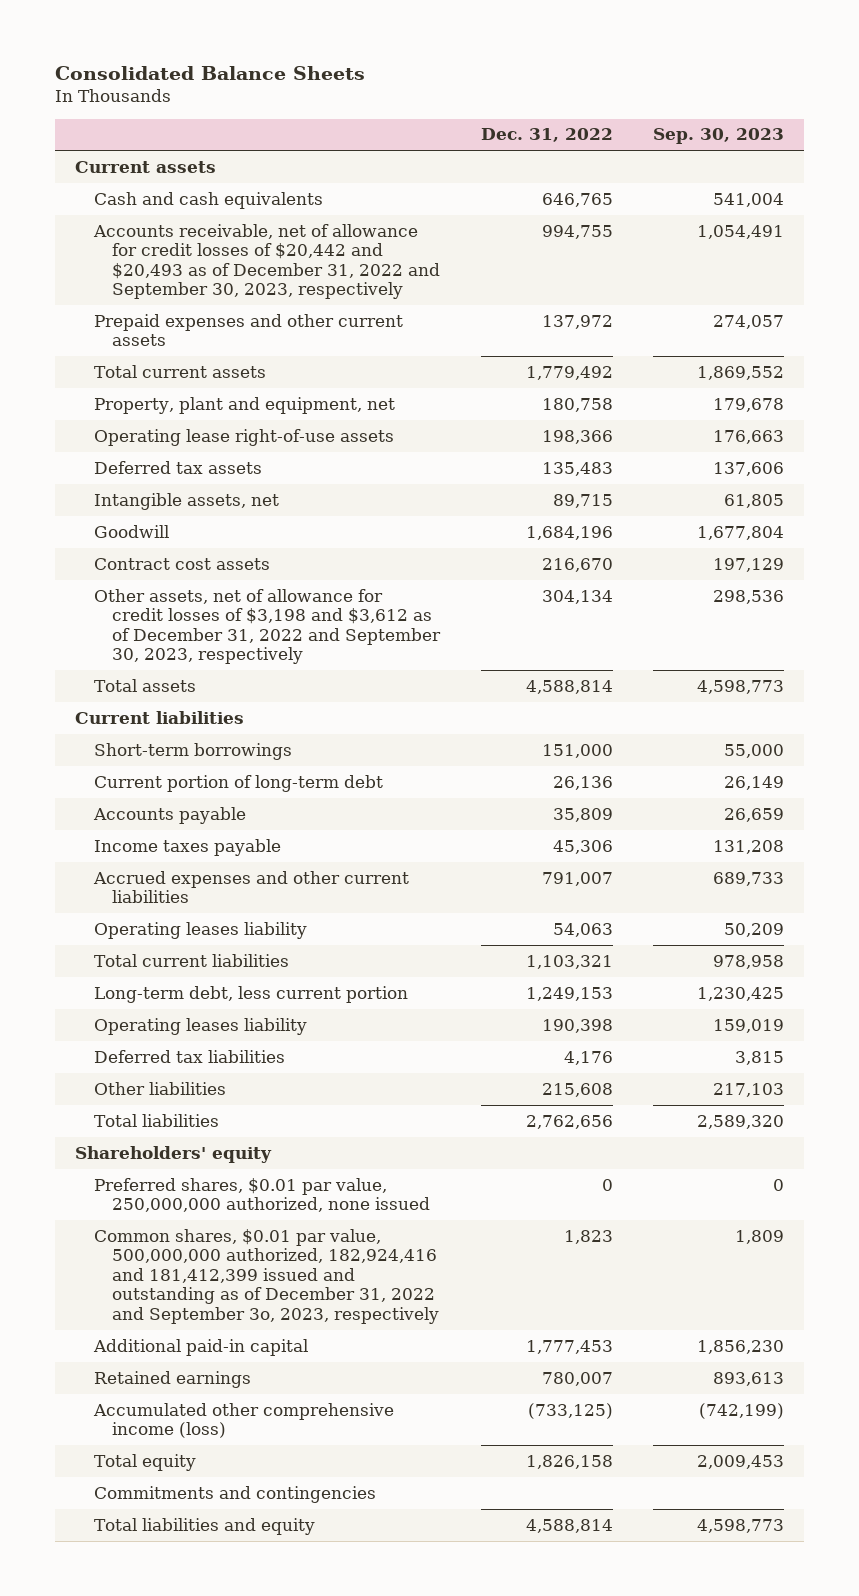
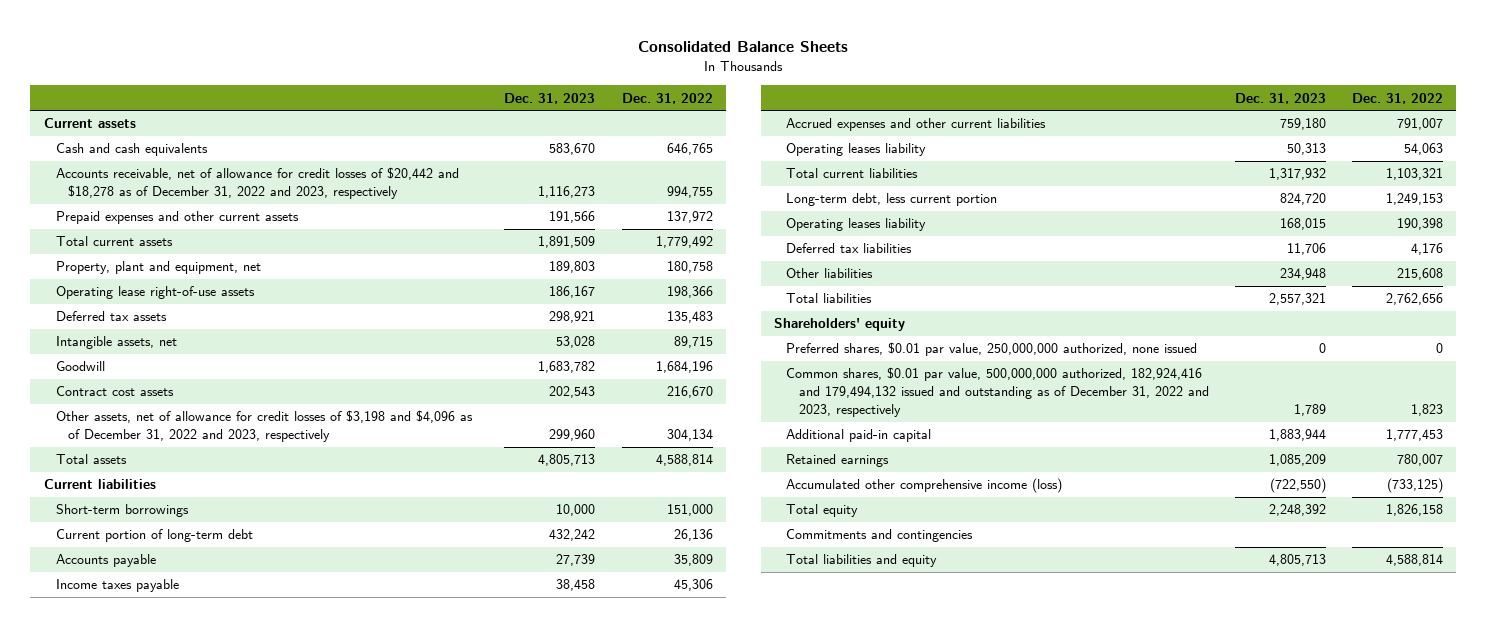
[653,128,785,145] Sep. 30, 2023 -> none
none -> [504,92,596,104] Dec. 31, 2023
[92,223,441,300] Accounts receivable, net of allowance for credit losses of $20,442 and $20,493 as of December 31, 2022 and September 30, 2023, respectively -> [55,167,459,200] Accounts receivable, net of allowance for credit losses of $20,442 and $18,278 as of December 31, 2022 and 2023, respectively
[93,588,442,665] Other assets, net of allowance for credit losses of $3,198 and $3,612 as of December 31, 2022 and September 30, 2023, respectively -> [55,410,473,443] Other assets, net of allowance for credit losses of $3,198 and $4,096 as of December 31, 2022 and 2023, respectively
[93,1228,440,1324] Common shares, $0.01 par value, 500,000,000 authorized, 182,924,416 and 181,412,399 issued and outstanding as of December 31, 2022 and September 3o, 2023, respectively -> [786,367,1209,418] Common shares, $0.01 par value, 500,000,000 authorized, 182,924,416 and 179,494,132 issued and outstanding as of December 31, 2022 and 2023, respectively

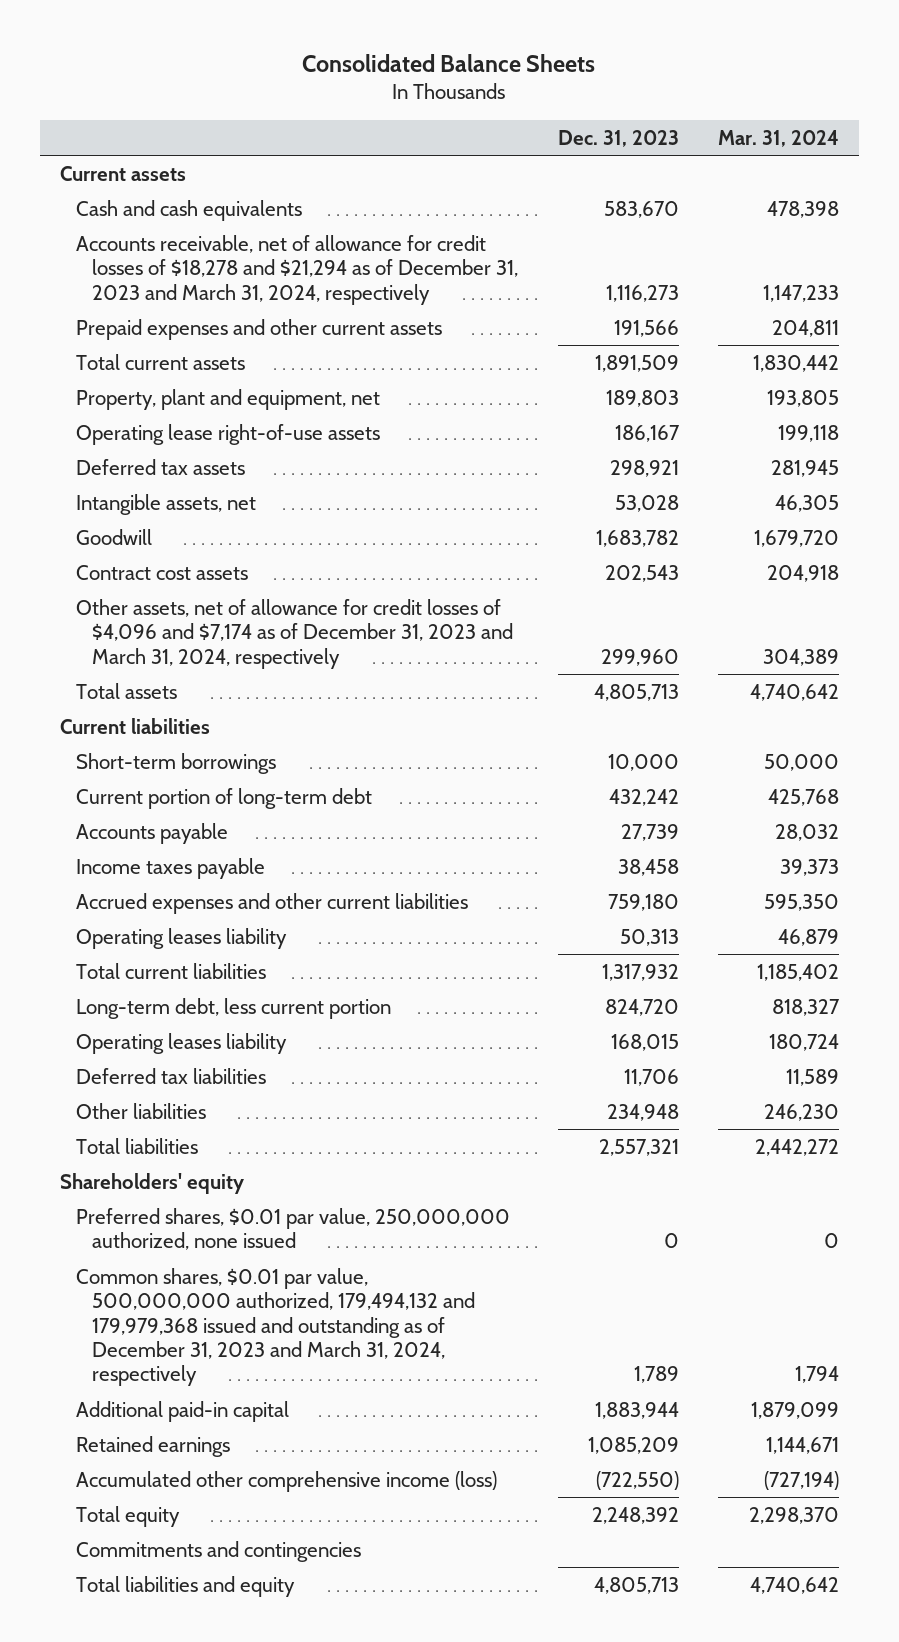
[621,92,713,104] Dec. 31, 2022 -> none
none -> [718,129,840,147] Mar. 31, 2024
[55,167,459,200] Accounts receivable, net of allowance for credit losses of $20,442 and $18,278 as of December 31, 2022 and 2023, respectively -> [75,234,519,305] Accounts receivable, net of allowance for credit losses of $18,278 and $21,294 as of December 31, 2023 and March 31, 2024, respectively
[55,410,473,443] Other assets, net of allowance for credit losses of $3,198 and $4,096 as of December 31, 2022 and 2023, respectively -> [75,598,514,669] Other assets, net of allowance for credit losses of $4,096 and $7,174 as of December 31, 2023 and March 31, 2024, respectively
[786,367,1209,418] Common shares, $0.01 par value, 500,000,000 authorized, 182,924,416 and 179,494,132 issued and outstanding as of December 31, 2022 and 2023, respectively -> [75,1267,476,1387] Common shares, $0.01 par value, 500,000,000 authorized, 179,494,132 and 179,979,368 issued and outstanding as of December 31, 2023 and March 31, 2024, respectively

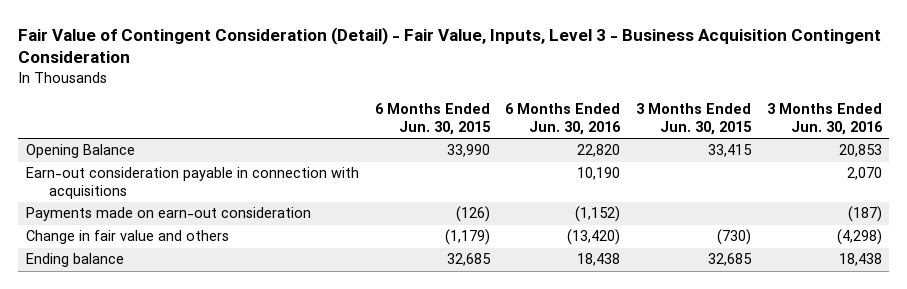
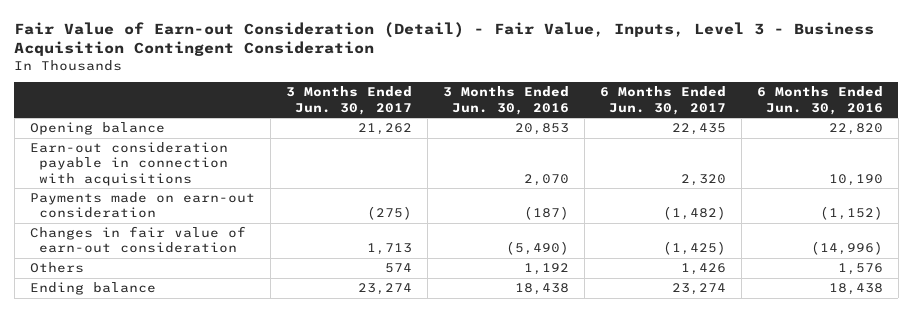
[18,26,882,64] Fair Value of Contingent Consideration (Detail) - Fair Value, Inputs, Level 3 - Business Acquisition Contingent Consideration -> [14,21,875,56] Fair Value of Earn-out Consideration (Detail) - Fair Value, Inputs, Level 3 - Business Acquisition Contingent Consideration
[374,103,491,136] 6 Months Ended Jun. 30, 2015 -> none
[635,103,752,136] 3 Months Ended Jun. 30, 2015 -> none
none -> [285,86,412,115] 3 Months Ended Jun. 30, 2017
none -> [599,86,726,115] 6 Months Ended Jun. 30, 2017
[25,144,135,159] Opening Balance -> [29,122,165,136] Opening balance
[25,230,229,245] Change in fair value and others -> [29,226,246,254] Changes in fair value of earn-out consideration
[567,229,621,246] (13,420) -> [810,241,883,256] (14,996)
[836,229,882,246] (4,298) -> [505,241,569,256] (5,490)
none -> [29,262,84,274] Others

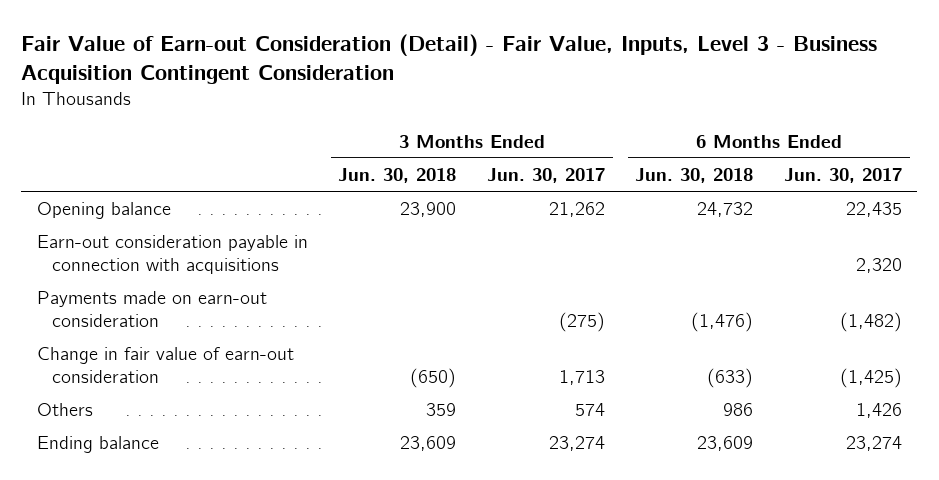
[442,86,569,115] 3 Months Ended Jun. 30, 2016 -> none
[756,86,883,115] 6 Months Ended Jun. 30, 2016 -> none
none -> [338,167,457,183] Jun. 30, 2018
none -> [635,167,754,183] Jun. 30, 2018
[29,226,246,254] Changes in fair value of earn-out consideration -> [36,347,294,384] Change in fair value of earn-out consideration

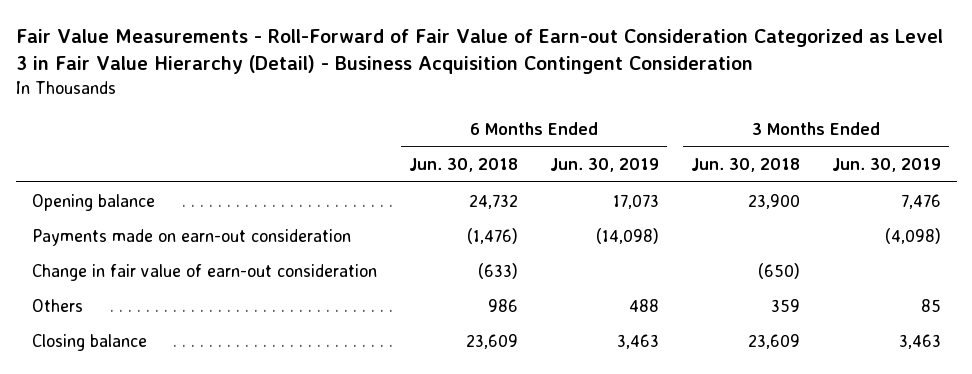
[21,33,878,84] Fair Value of Earn-out Consideration (Detail) - Fair Value, Inputs, Level 3 - Business Acquisition Contingent Consideration -> [15,28,943,75] Fair Value Measurements - Roll-Forward of Fair Value of Earn-out Consideration Categorized as Level 3 in Fair Value Hierarchy (Detail) - Business Acquisition Contingent Consideration
[486,167,605,183] Jun. 30, 2017 -> none
[784,167,903,183] Jun. 30, 2017 -> none
none -> [549,158,659,173] Jun. 30, 2019
none -> [831,158,941,173] Jun. 30, 2019
[36,235,308,275] Earn-out consideration payable in connection with acquisitions -> none
[36,436,159,454] Ending balance -> [31,333,147,351] Closing balance

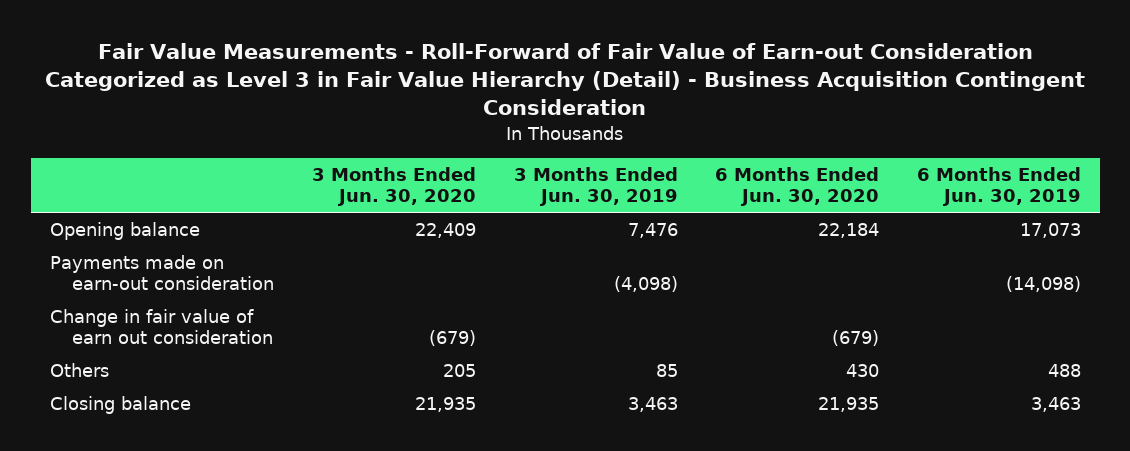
[408,158,518,173] Jun. 30, 2018 -> none
[690,158,800,173] Jun. 30, 2018 -> none
none -> [311,166,476,207] 3 Months Ended Jun. 30, 2020
none -> [715,166,880,207] 6 Months Ended Jun. 30, 2020
[31,263,377,281] Change in fair value of earn-out consideration -> [49,309,274,345] Change in fair value of earn out consideration

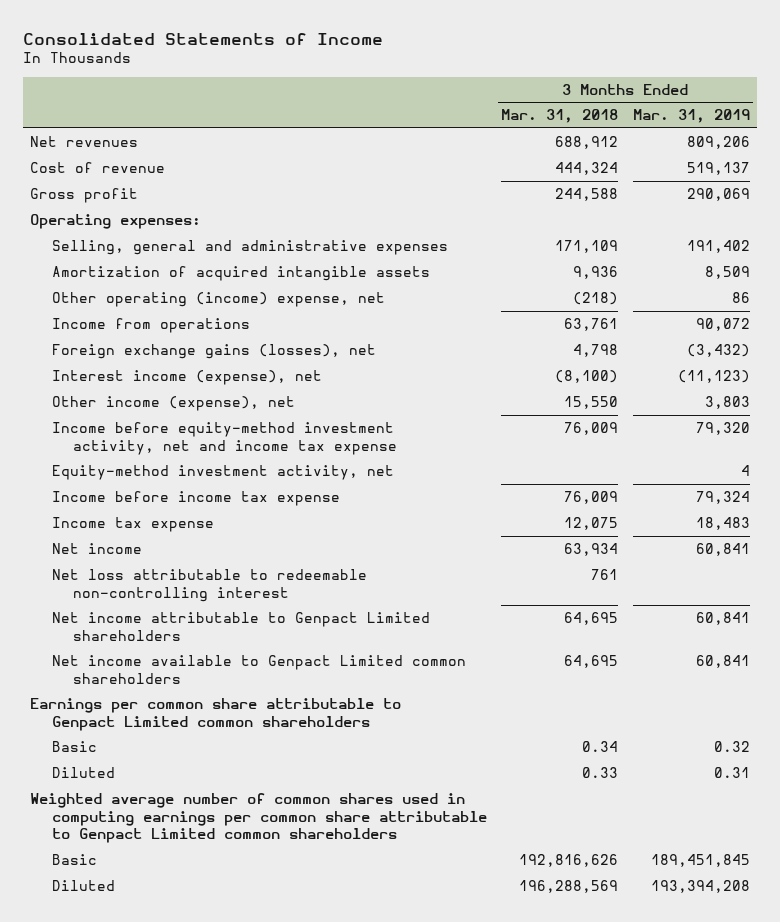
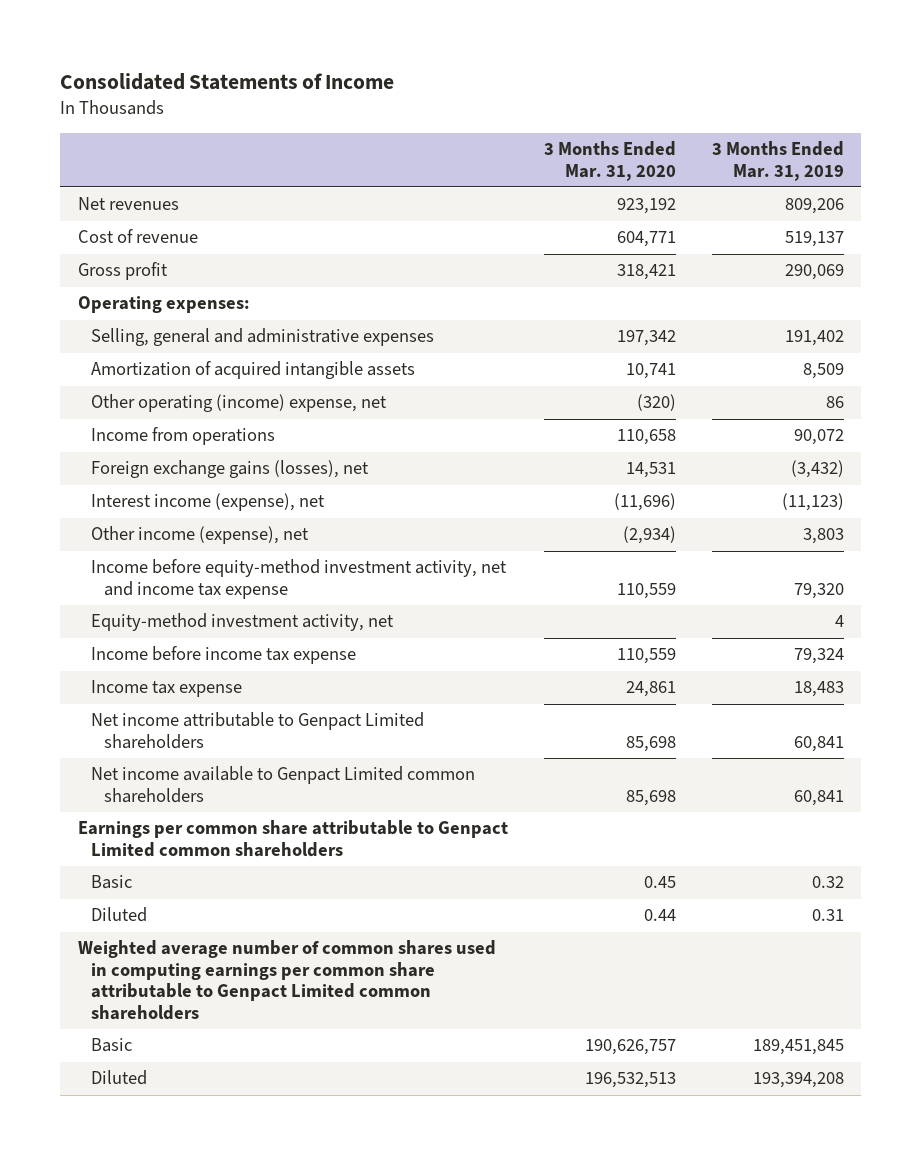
[501,109,619,124] Mar. 31, 2018 -> none
none -> [543,141,676,181] 3 Months Ended Mar. 31, 2020
[51,542,142,554] Net income -> none
[51,568,367,602] Net loss attributable to redeemable non-controlling interest -> none

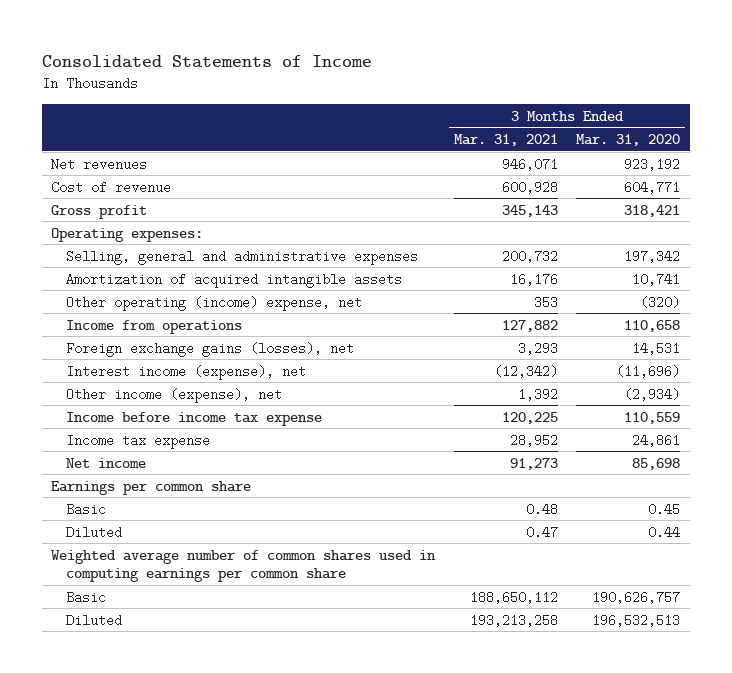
[711,141,844,181] 3 Months Ended Mar. 31, 2019 -> none
none -> [453,133,558,146] Mar. 31, 2021
[91,559,508,599] Income before equity-method investment activity, net and income tax expense -> none
[91,613,395,632] Equity-method investment activity, net -> none
[91,766,476,803] Net income available to Genpact Limited common shareholders -> none
[91,712,425,749] Net income attributable to Genpact Limited shareholders -> [65,457,146,468] Net income
[78,820,509,857] Earnings per common share attributable to Genpact Limited common shareholders -> [51,480,252,495] Earnings per common share
[78,940,497,1021] Weighted average number of common shares used in computing earnings per common share attributable to Genpact Limited common shareholders -> [51,549,437,583] Weighted average number of common shares used in computing earnings per common share

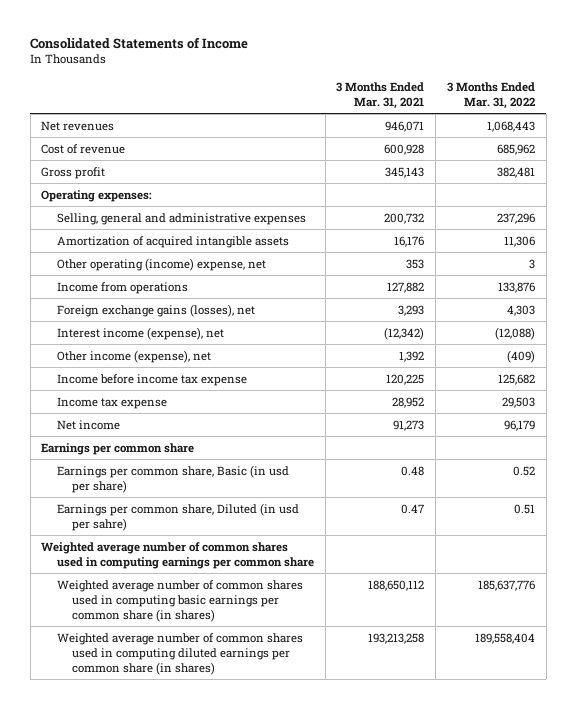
[576,133,681,146] Mar. 31, 2020 -> none
none -> [446,81,535,109] 3 Months Ended Mar. 31, 2022
[65,502,106,516] Basic -> [56,464,289,493] Earnings per common share, Basic (in usd per share)
[65,525,122,539] Diluted -> [56,502,299,531] Earnings per common share, Diluted (in usd per sahre)
[65,590,106,604] Basic -> [56,579,303,622] Weighted average number of common shares used in computing basic earnings per common share (in shares)
[65,613,122,627] Diluted -> [56,632,303,675] Weighted average number of common shares used in computing diluted earnings per common share (in shares)

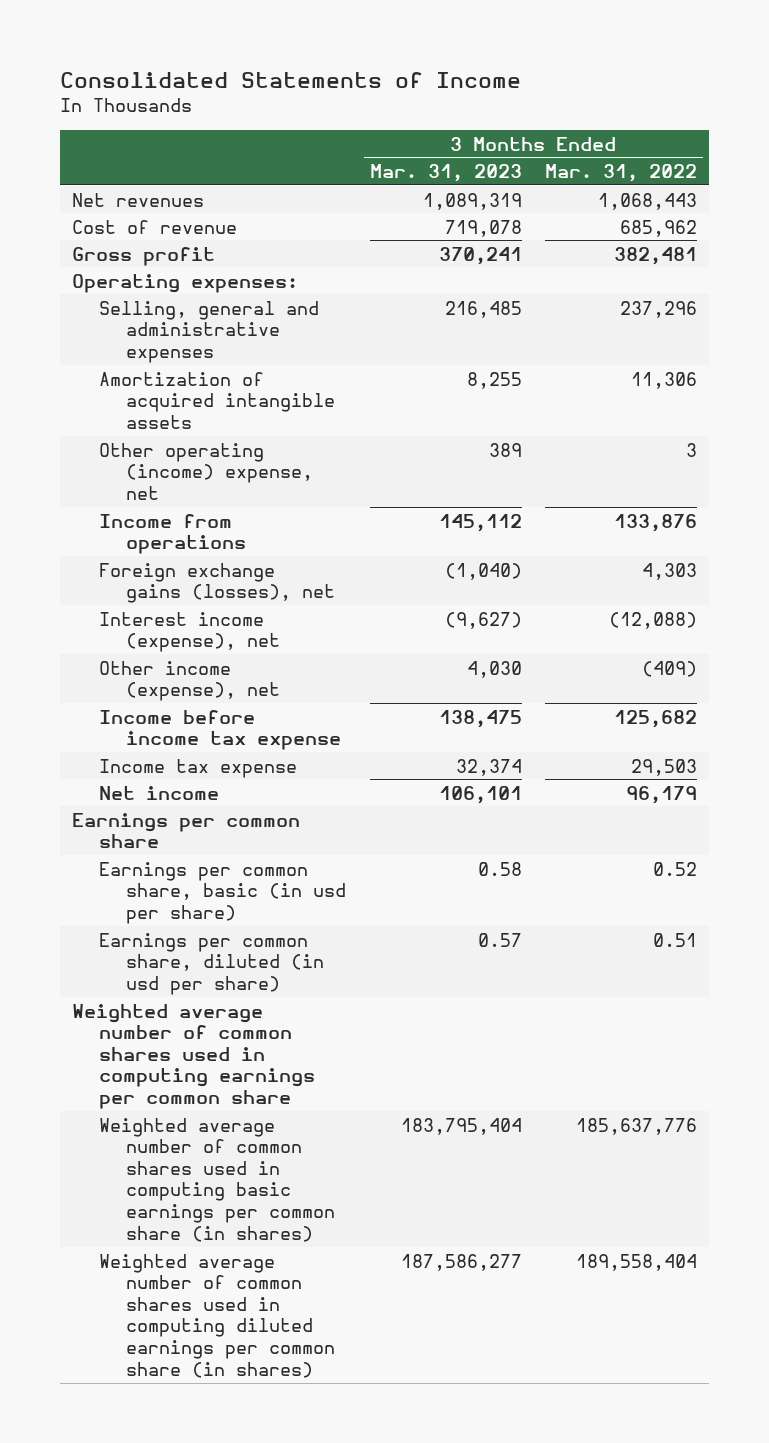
[336,81,425,109] 3 Months Ended Mar. 31, 2021 -> none
none -> [369,164,522,183] Mar. 31, 2023
[56,464,289,493] Earnings per common share, Basic (in usd per share) -> [99,861,347,924] Earnings per common share, basic (in usd per share)
[56,502,299,531] Earnings per common share, Diluted (in usd per sahre) -> [99,932,325,995] Earnings per common share, diluted (in usd per share)

